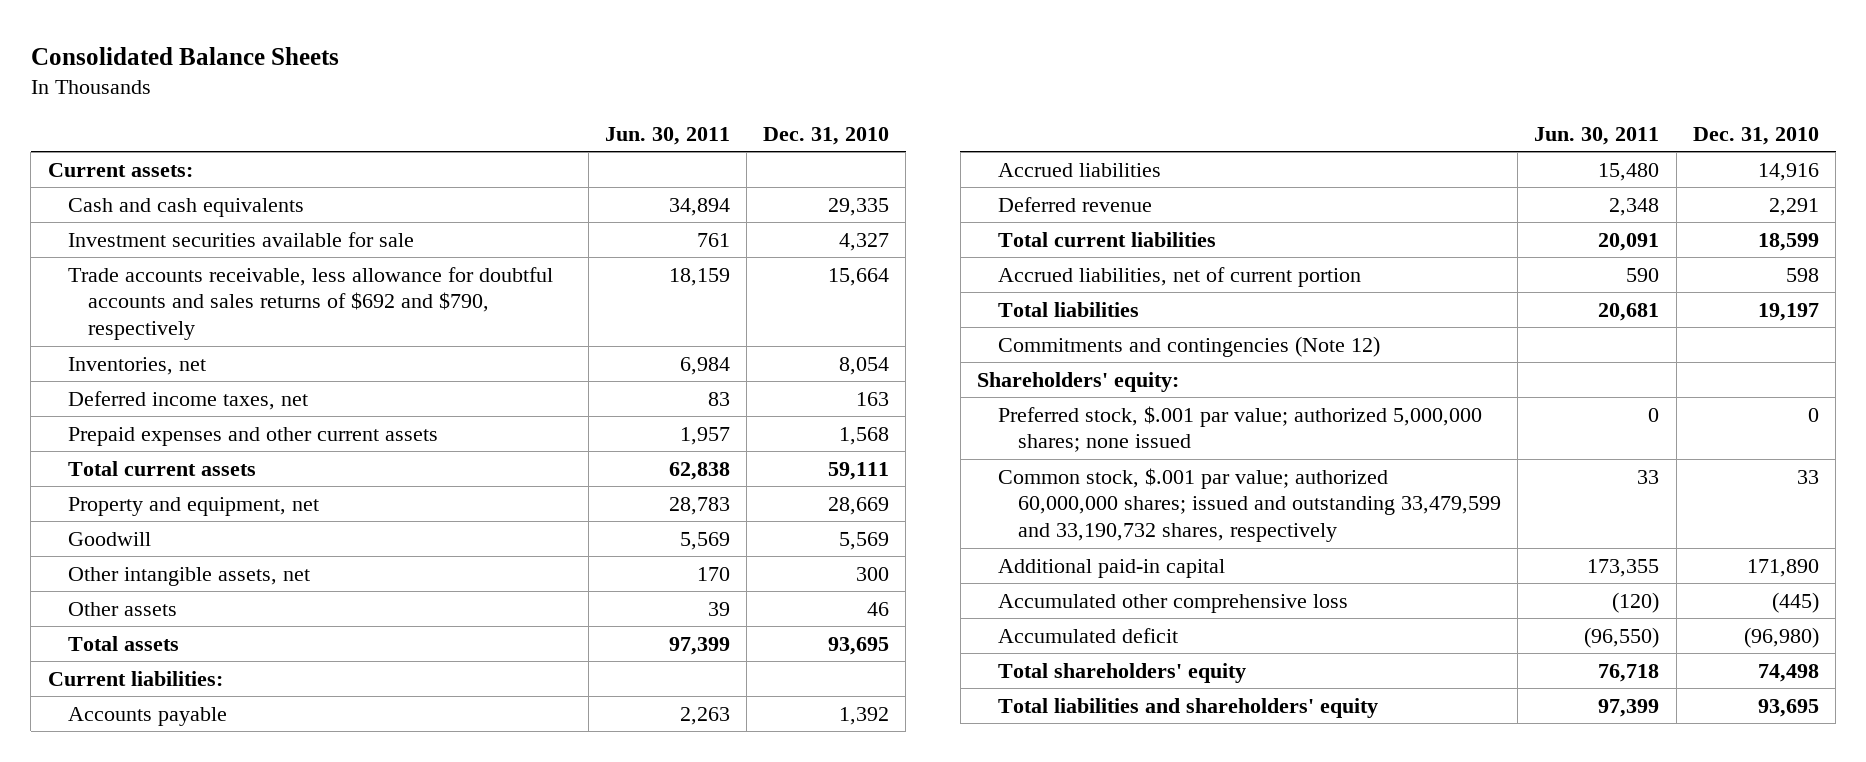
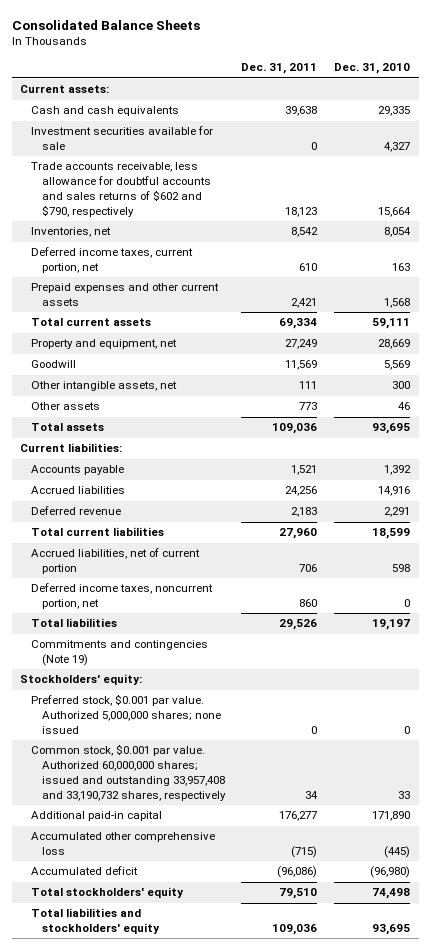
[604,126,730,145] Jun. 30, 2011 -> none
none -> [241,63,318,75] Dec. 31, 2011
[67,266,553,340] Trade accounts receivable, less allowance for doubtful accounts and sales returns of $692 and $790, respectively -> [30,162,211,217] Trade accounts receivable, less allowance for doubtful accounts and sales returns of $602 and $790, respectively
[67,390,308,410] Deferred income taxes, net -> [30,247,193,274] Deferred income taxes, current portion, net
none -> [30,583,213,610] Deferred income taxes, noncurrent portion, net
[997,335,1380,357] Commitments and contingencies (Note 12) -> [30,640,208,667] Commitments and contingencies (Note 19)
[977,371,1180,392] Shareholders' equity: -> [19,674,142,686] Stockholders' equity:
[997,405,1482,453] Preferred stock, $.001 par value; authorized 5,000,000 shares; none issued -> [30,694,221,735] Preferred stock, $0.001 par value. Authorized 5,000,000 shares; none issued
[997,467,1502,542] Common stock, $.001 par value; authorized 60,000,000 shares; issued and outstanding 33,479,599 and 33,190,732 shares, respectively -> [30,744,226,801] Common stock, $0.001 par value. Authorized 60,000,000 shares; issued and outstanding 33,957,408 and 33,190,732 shares, respectively
[997,662,1246,683] Total shareholders' equity -> [30,887,184,899] Total stockholders' equity
[997,697,1378,718] Total liabilities and shareholders' equity -> [30,908,160,935] Total liabilities and stockholders' equity

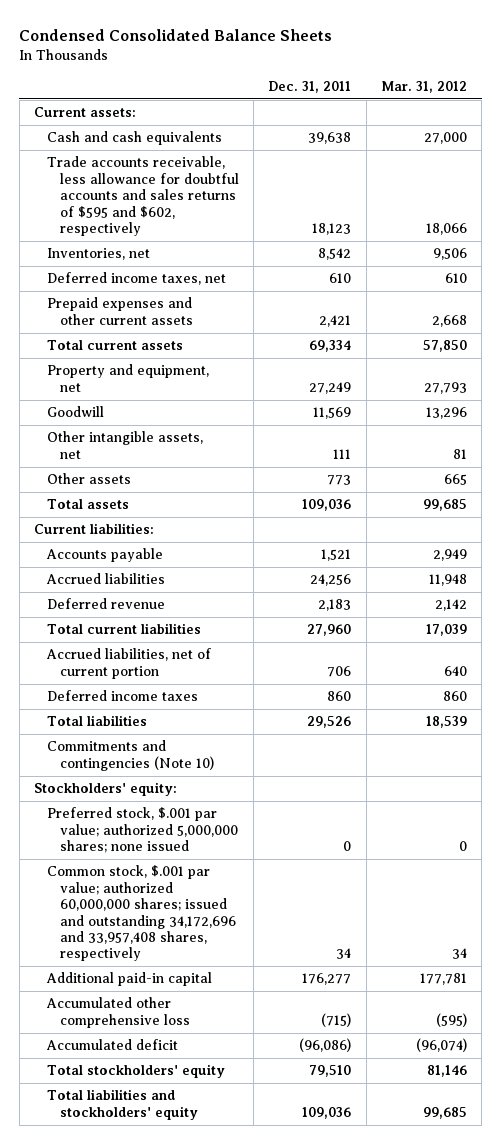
[11,19,200,30] Consolidated Balance Sheets -> [19,28,333,41] Condensed Consolidated Balance Sheets
[334,63,411,75] Dec. 31, 2010 -> none
none -> [380,81,467,94] Mar. 31, 2012
[30,126,213,151] Investment securities available for sale -> none
[30,162,211,217] Trade accounts receivable, less allowance for doubtful accounts and sales returns of $602 and $790, respectively -> [46,156,239,236] Trade accounts receivable, less allowance for doubtful accounts and sales returns of $595 and $602, respectively
[30,247,193,274] Deferred income taxes, current portion, net -> [46,272,226,286] Deferred income taxes, net
[30,583,213,610] Deferred income taxes, noncurrent portion, net -> [46,690,198,702] Deferred income taxes
[30,640,208,667] Commitments and contingencies (Note 19) -> [46,740,214,771] Commitments and contingencies (Note 10)
[30,694,221,735] Preferred stock, $0.001 par value. Authorized 5,000,000 shares; none issued -> [46,807,238,854] Preferred stock, $.001 par value; authorized 5,000,000 shares; none issued
[30,744,226,801] Common stock, $0.001 par value. Authorized 60,000,000 shares; issued and outstanding 33,957,408 and 33,190,732 shares, respectively -> [46,865,236,962] Common stock, $.001 par value; authorized 60,000,000 shares; issued and outstanding 34,172,696 and 33,957,408 shares, respectively

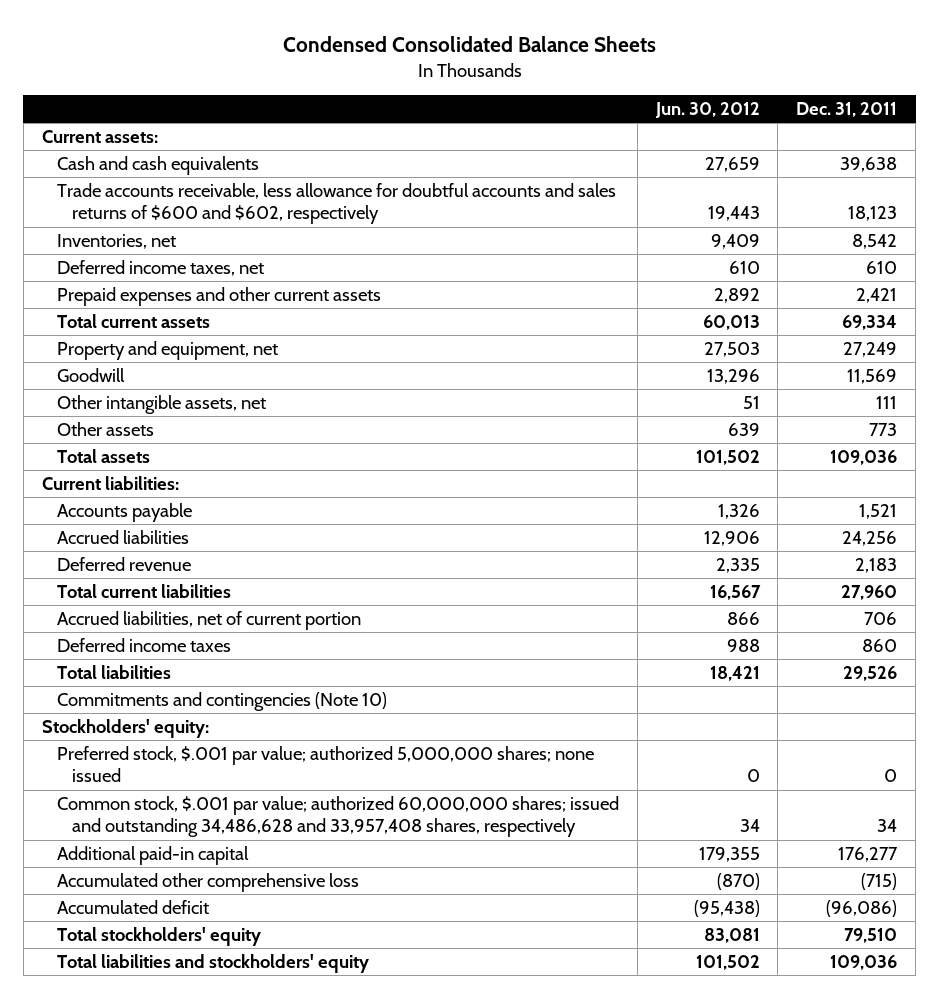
[380,81,467,94] Mar. 31, 2012 -> none
none -> [654,102,760,119] Jun. 30, 2012
[46,156,239,236] Trade accounts receivable, less allowance for doubtful accounts and sales returns of $595 and $602, respectively -> [56,183,616,225] Trade accounts receivable, less allowance for doubtful accounts and sales returns of $600 and $602, respectively
[46,865,236,962] Common stock, $.001 par value; authorized 60,000,000 shares; issued and outstanding 34,172,696 and 33,957,408 shares, respectively -> [56,796,619,838] Common stock, $.001 par value; authorized 60,000,000 shares; issued and outstanding 34,486,628 and 33,957,408 shares, respectively

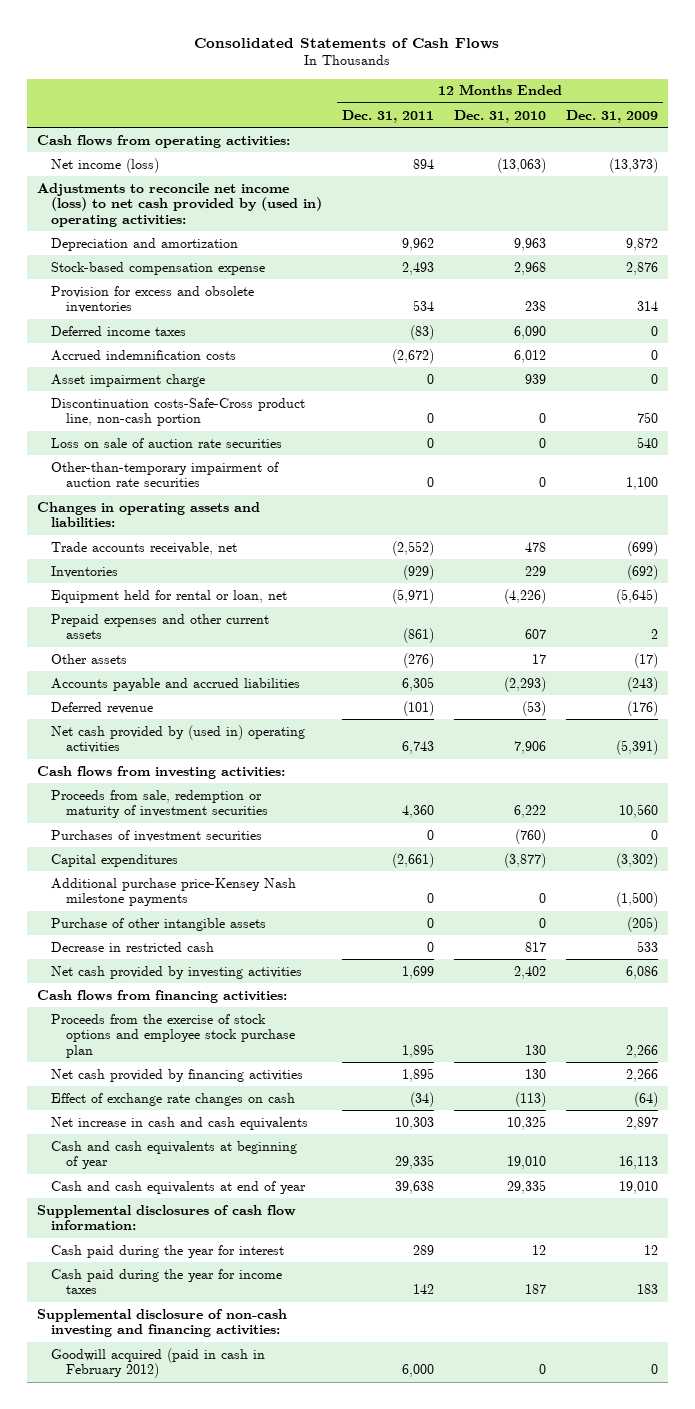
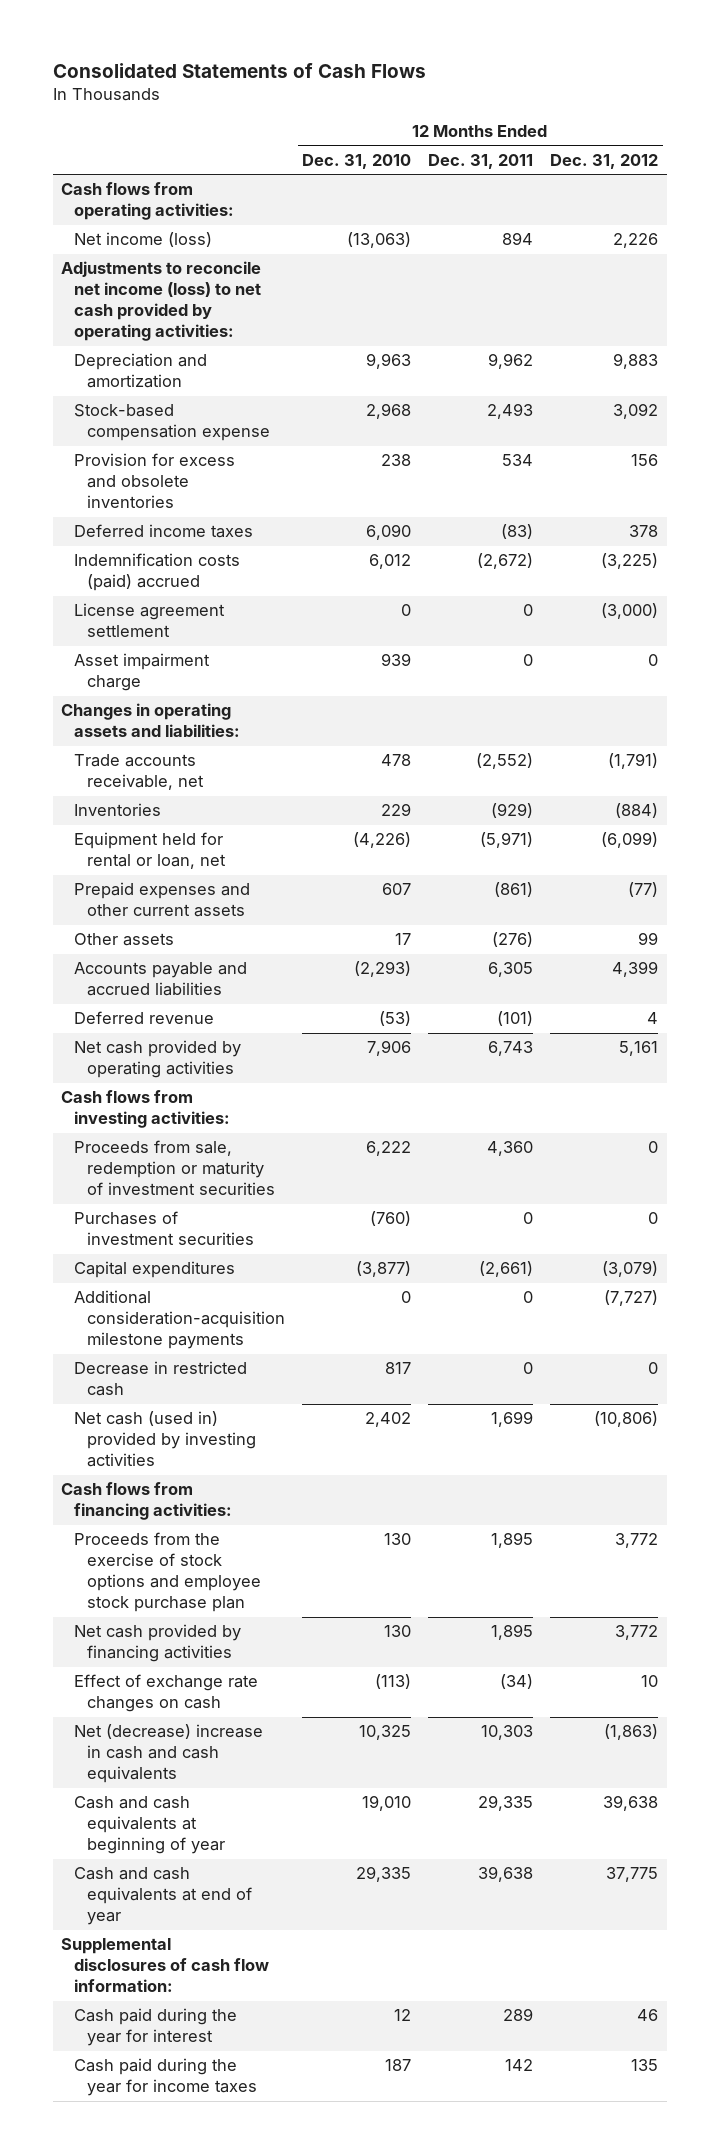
[565,109,658,123] Dec. 31, 2009 -> none
none -> [550,153,659,169] Dec. 31, 2012
[36,182,323,227] Adjustments to reconcile net income (loss) to net cash provided by (used in) operating activities: -> [61,261,262,342] Adjustments to reconcile net income (loss) to net cash provided by operating activities:
[51,349,237,361] Accrued indemnification costs -> [73,553,240,592] Indemnification costs (paid) accrued
none -> [73,603,225,638] License agreement settlement
[51,397,306,427] Discontinuation costs-Safe-Cross product line, non-cash portion -> none
[51,437,283,448] Loss on sale of auction rate securities -> none
[51,461,280,488] Other-than-temporary impairment of auction rate securities -> none
[51,724,306,754] Net cash provided by (used in) operating activities -> [73,1040,241,1079] Net cash provided by operating activities
[51,917,267,931] Purchase of other intangible assets -> none
[51,877,297,907] Additional purchase price-Kensey Nash milestone payments -> [73,1290,285,1350] Additional consideration-acquisition milestone payments
[51,965,303,979] Net cash provided by investing activities -> [73,1411,256,1468] Net cash (used in) provided by investing activities
[51,1116,309,1130] Net increase in cash and cash equivalents -> [73,1724,263,1784] Net (decrease) increase in cash and cash equivalents
[36,1308,287,1338] Supplemental disclosure of non-cash investing and financing activities: -> none
[51,1347,266,1379] Goodwill acquired (paid in cash in February 2012) -> none

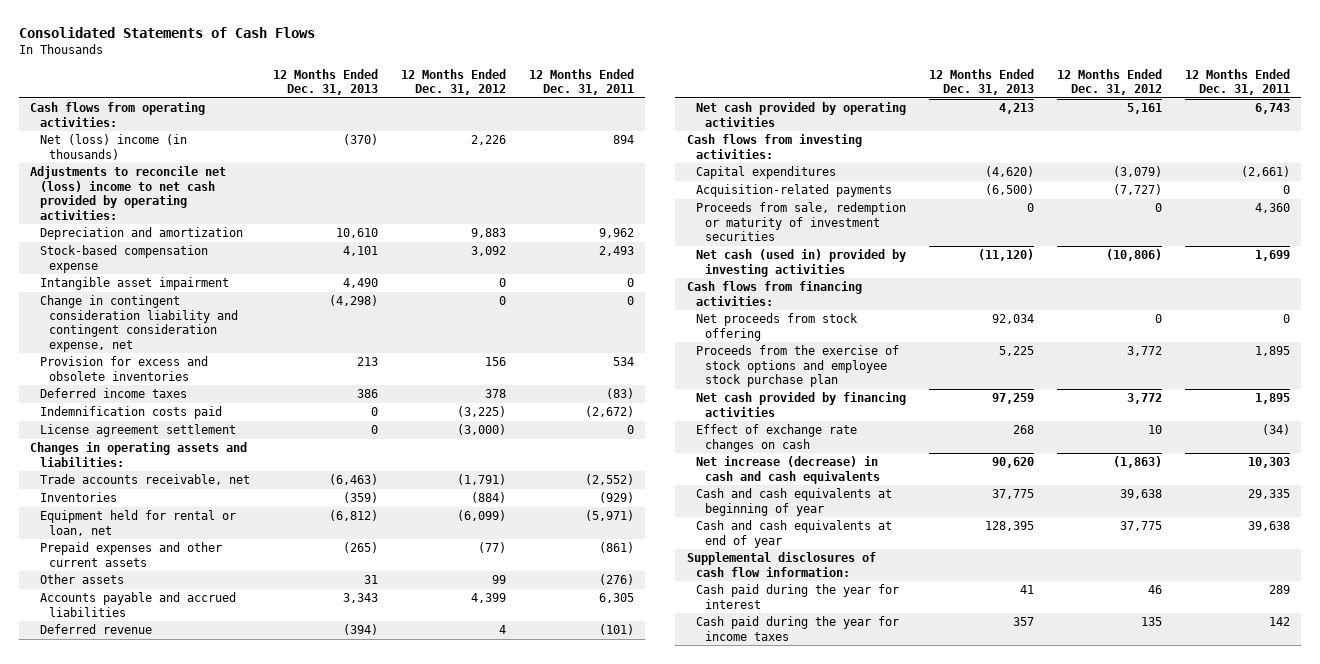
[302,153,412,169] Dec. 31, 2010 -> none
none -> [272,68,378,96] 12 Months Ended Dec. 31, 2013
[73,232,212,248] Net income (loss) -> [39,134,187,160] Net (loss) income (in thousands)
[61,261,262,342] Adjustments to reconcile net income (loss) to net cash provided by operating activities: -> [30,166,227,220] Adjustments to reconcile net (loss) income to net cash provided by operating activities:
none -> [39,277,229,291] Intangible asset impairment
none -> [39,295,238,352] Change in contingent consideration liability and contingent consideration expense, net
[73,553,240,592] Indemnification costs (paid) accrued -> [39,406,222,420] Indemnification costs paid
[73,653,210,692] Asset impairment charge -> none
[73,1211,254,1246] Purchases of investment securities -> none
[73,1361,247,1397] Decrease in restricted cash -> none
[73,1290,285,1350] Additional consideration-acquisition milestone payments -> [695,184,892,198] Acquisition-related payments
[73,1140,275,1196] Proceeds from sale, redemption or maturity of investment securities -> [695,202,906,242] Proceeds from sale, redemption or maturity of investment securities
none -> [695,313,858,341] Net proceeds from stock offering
[73,1724,263,1784] Net (decrease) increase in cash and cash equivalents -> [695,456,880,484] Net increase (decrease) in cash and cash equivalents

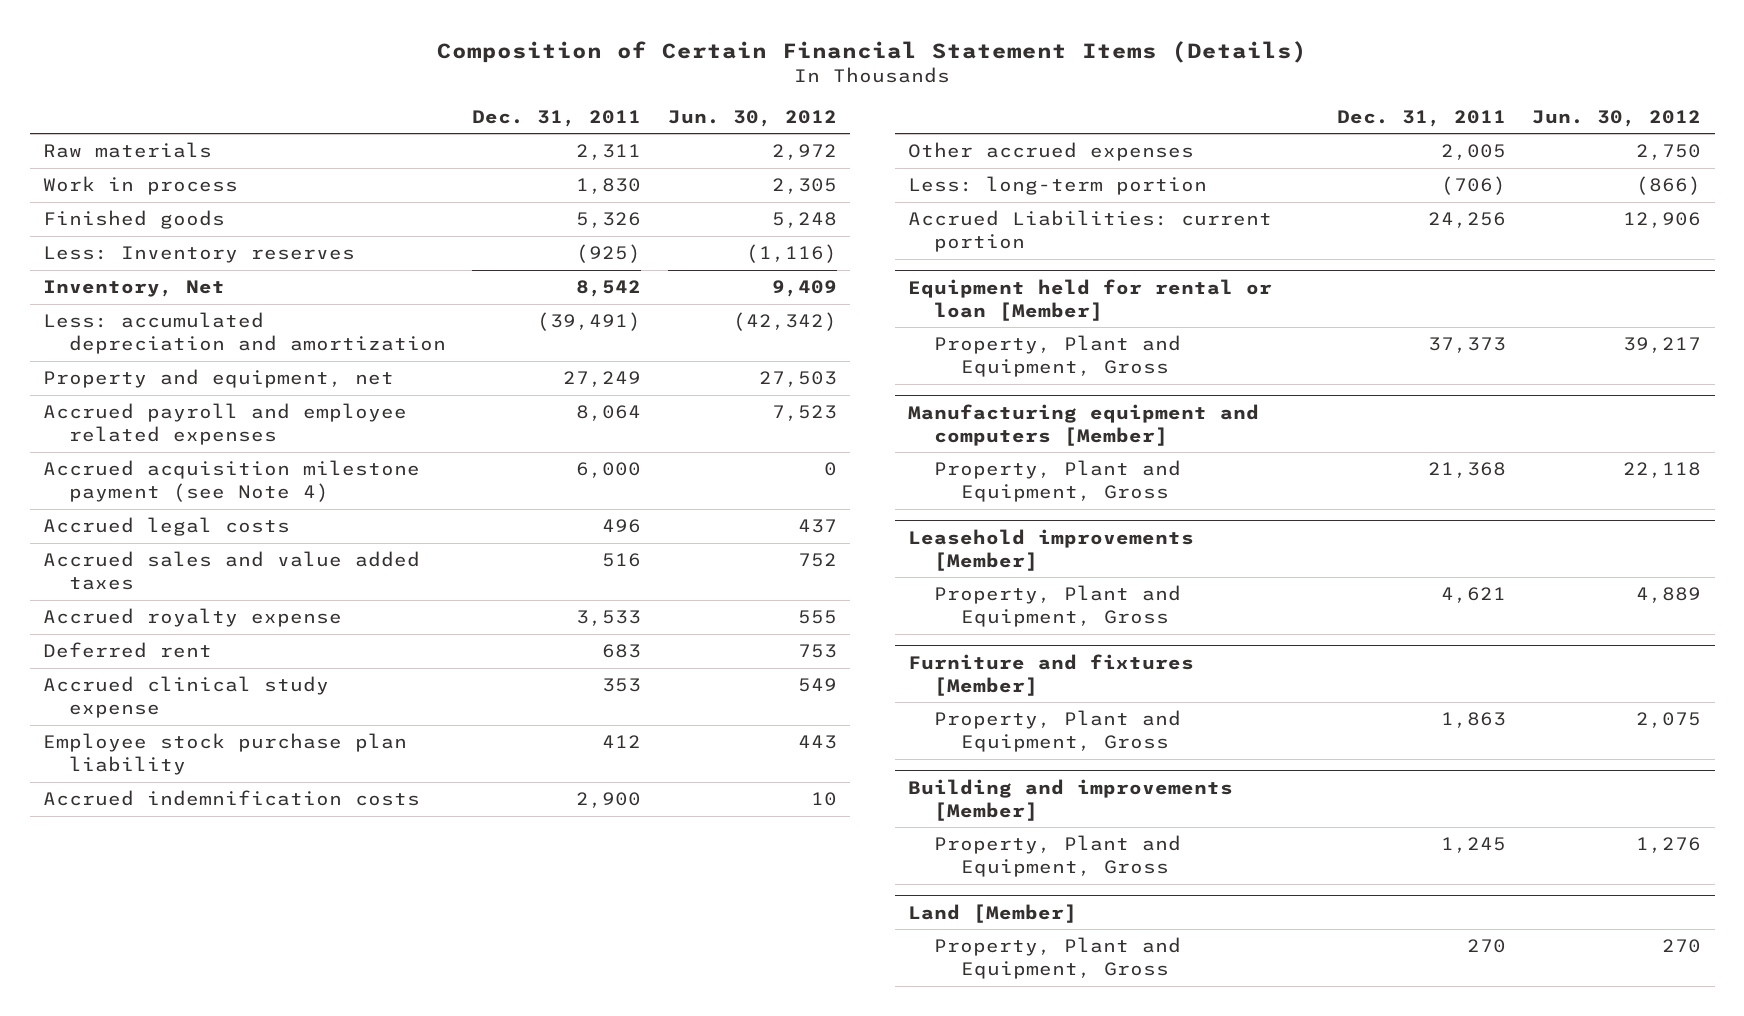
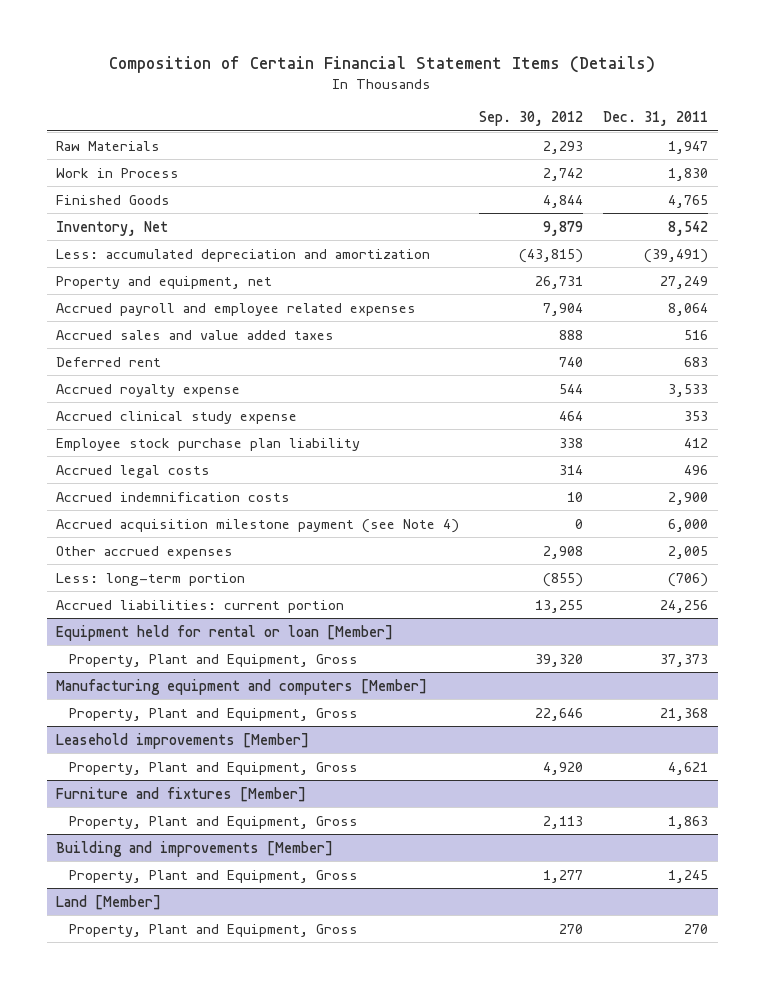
[667,109,837,127] Jun. 30, 2012 -> none
none -> [479,111,584,127] Sep. 30, 2012
[42,246,355,264] Less: Inventory reserves -> none
[42,142,212,159] Raw materials -> [56,140,161,151] Raw Materials
[576,144,642,161] 2,311 -> [667,140,708,154] 1,947
[42,176,238,196] Work in process -> [56,167,180,178] Work in Process
[42,210,225,230] Finished goods -> [56,194,171,205] Finished Goods
[576,212,642,229] 5,326 -> [667,194,708,208] 4,765
[42,608,342,628] Accrued royalty expense -> [56,383,241,397] Accrued royalty expense
[42,517,290,537] Accrued legal costs -> [56,464,211,478] Accrued legal costs
[42,460,420,503] Accrued acquisition milestone payment (see Note 4) -> [56,518,460,533] Accrued acquisition milestone payment (see Note 4)
[907,210,1272,253] Accrued Liabilities: current portion -> [56,599,345,613] Accrued liabilities: current portion

